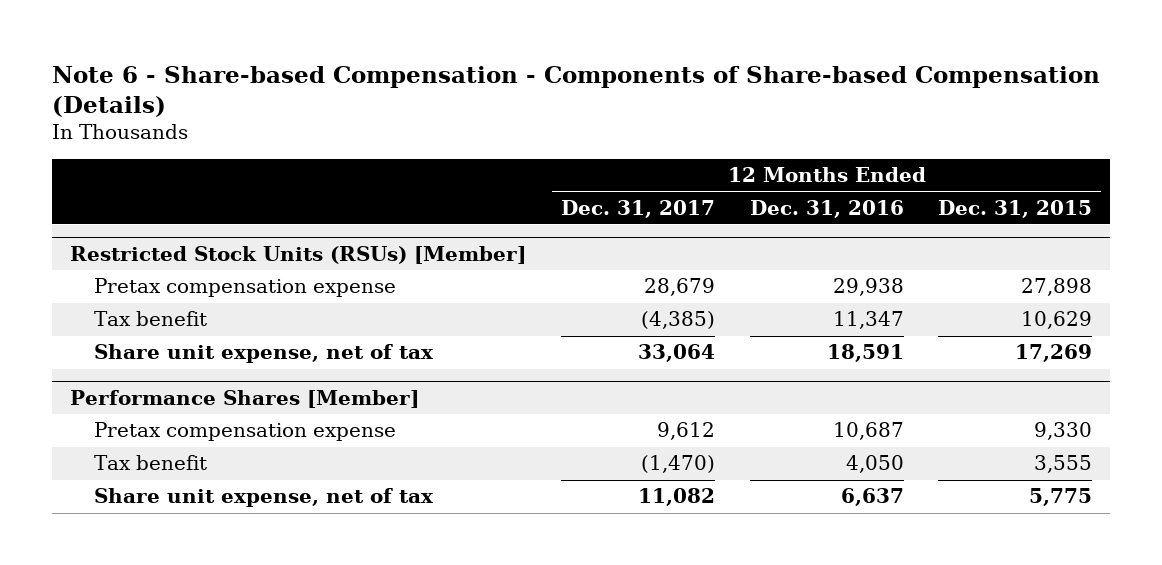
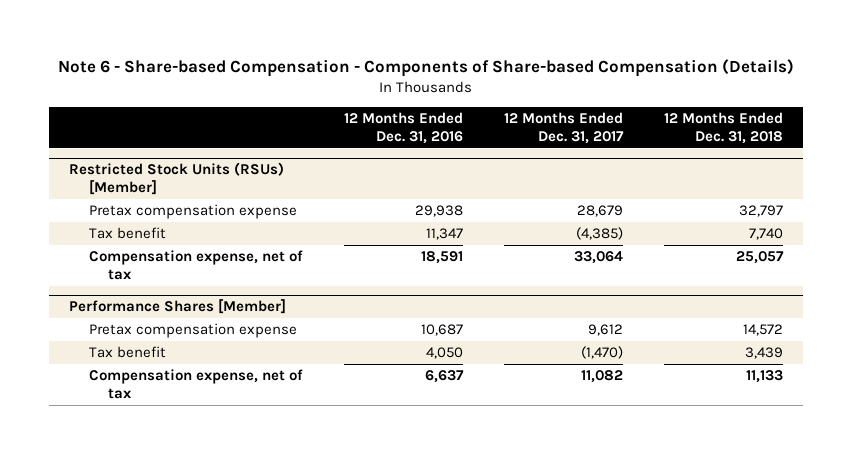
[938,199,1093,218] Dec. 31, 2015 -> none
none -> [663,111,783,144] 12 Months Ended Dec. 31, 2018
[94,344,435,364] Share unit expense, net of tax -> [88,249,303,281] Compensation expense, net of tax
[94,488,435,508] Share unit expense, net of tax -> [88,368,303,400] Compensation expense, net of tax

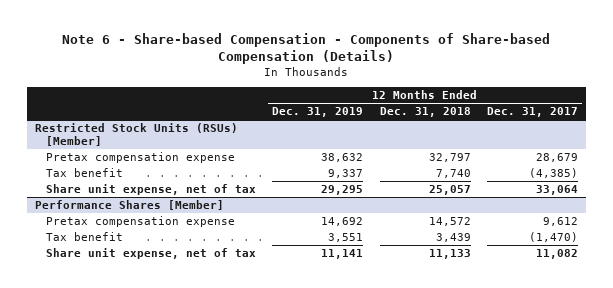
[343,111,463,144] 12 Months Ended Dec. 31, 2016 -> none
none -> [272,107,364,118] Dec. 31, 2019
[88,249,303,281] Compensation expense, net of tax -> [46,184,257,196] Share unit expense, net of tax
[88,368,303,400] Compensation expense, net of tax -> [46,248,257,260] Share unit expense, net of tax

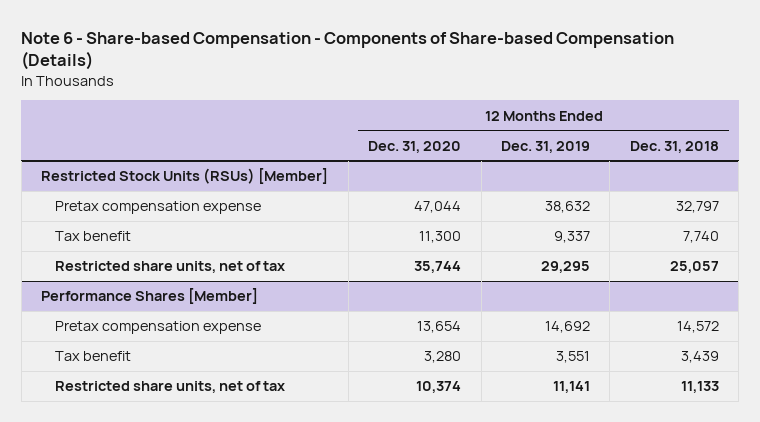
[486,107,578,118] Dec. 31, 2017 -> none
none -> [368,140,462,153] Dec. 31, 2020
[46,184,257,196] Share unit expense, net of tax -> [55,261,286,274] Restricted share units, net of tax
[46,248,257,260] Share unit expense, net of tax -> [55,381,286,394] Restricted share units, net of tax

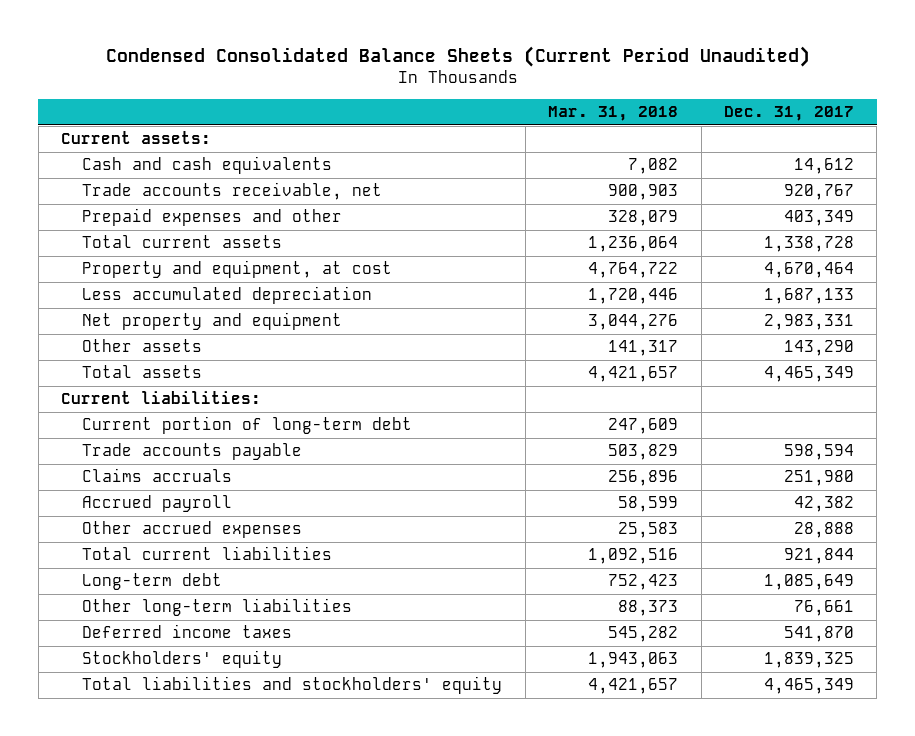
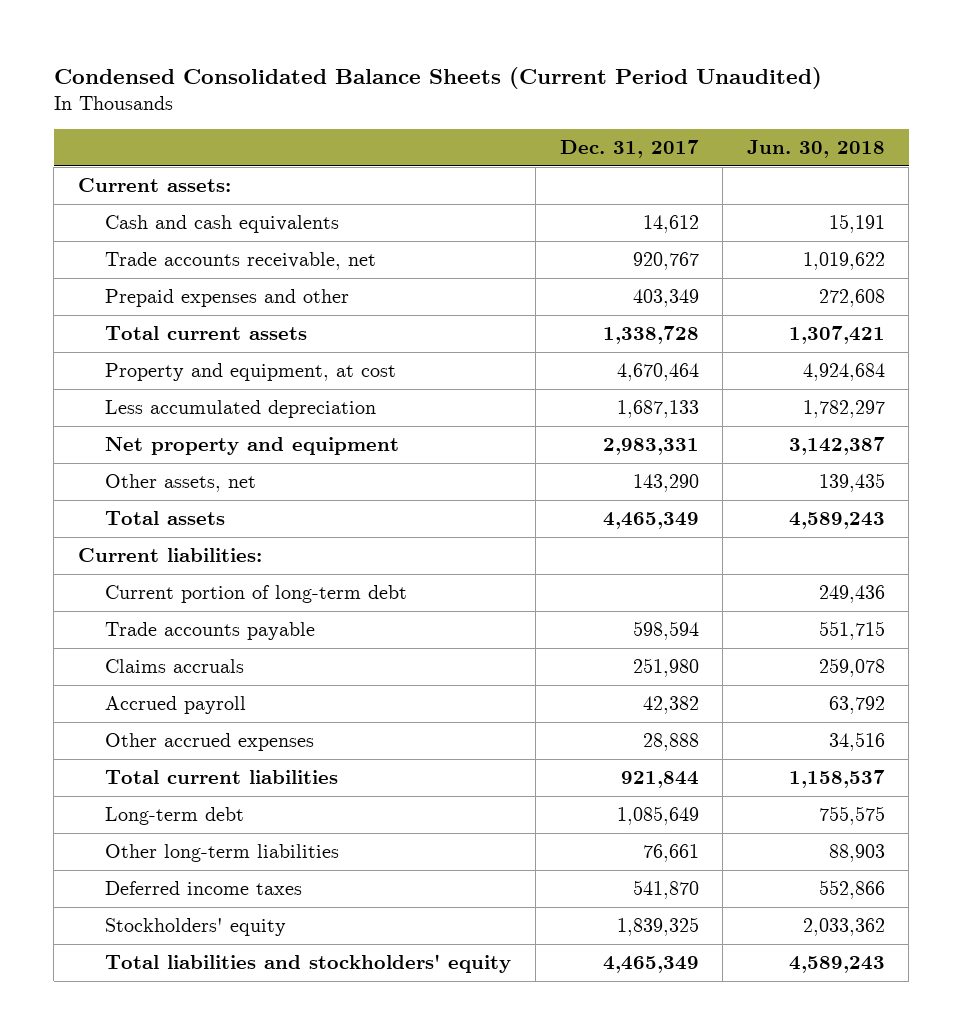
[548,106,679,122] Mar. 31, 2018 -> none
none -> [746,140,885,159] Jun. 30, 2018
[82,339,203,353] Other assets -> [105,473,257,492] Other assets, net

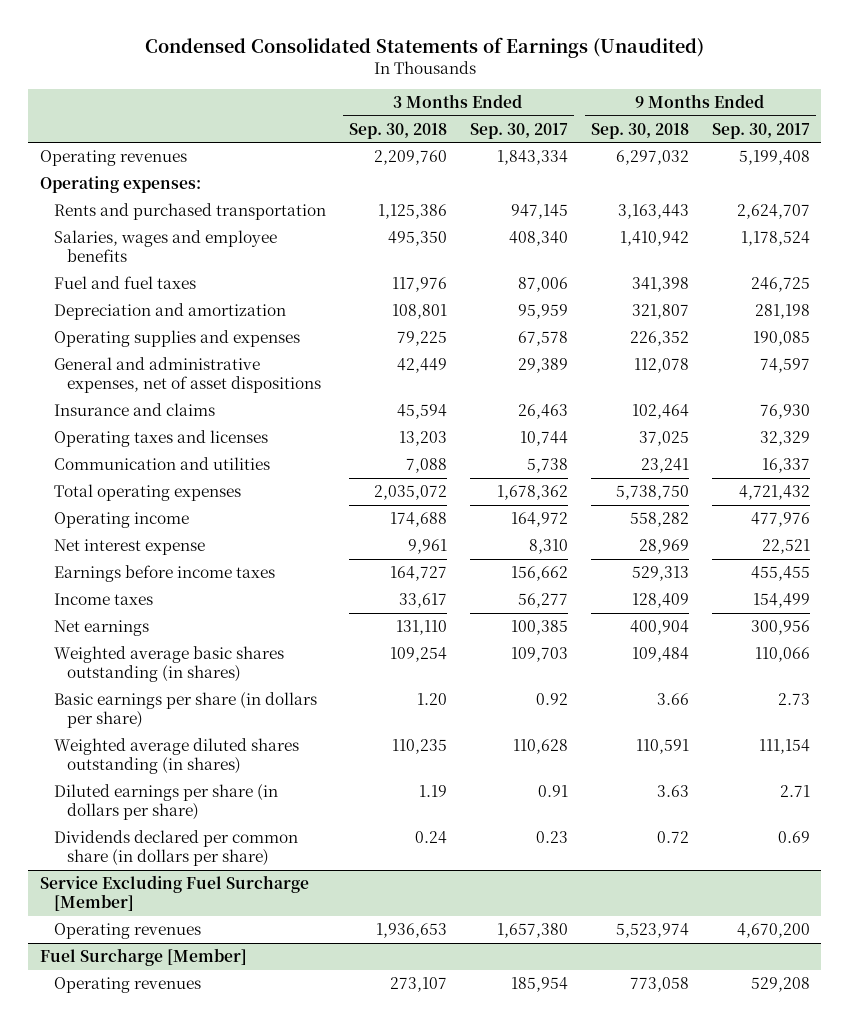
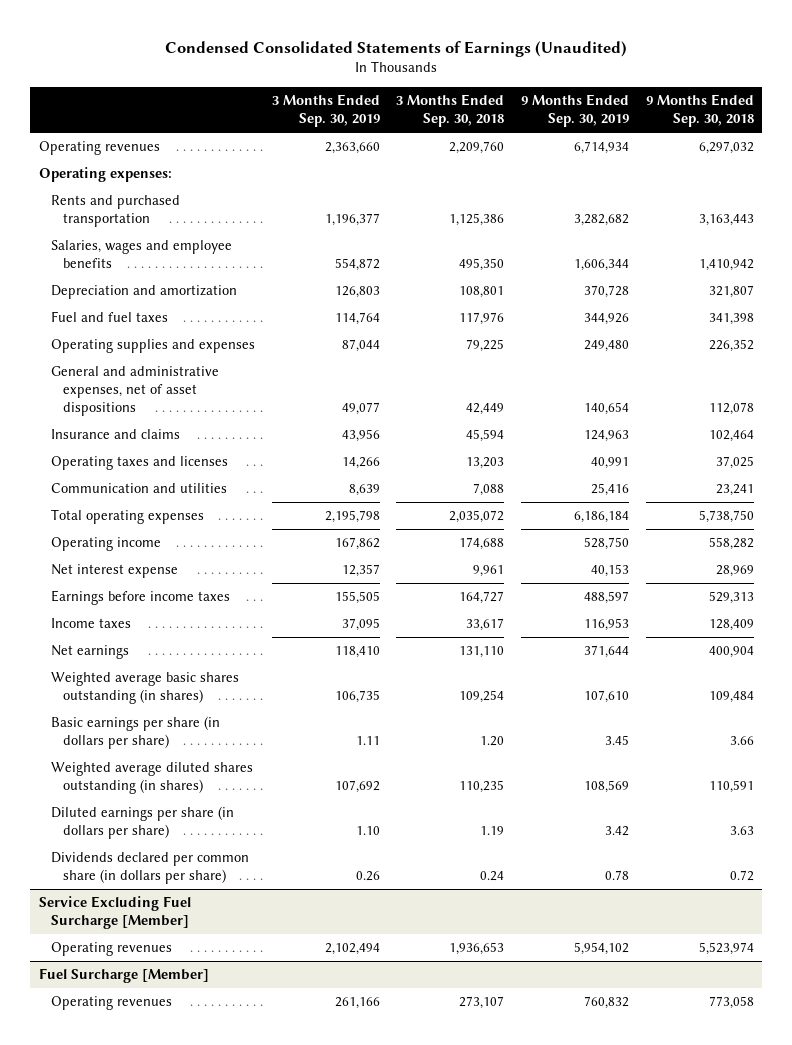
[469,122,568,139] Sep. 30, 2017 -> none
[711,122,810,139] Sep. 30, 2017 -> none
none -> [271,94,380,128] 3 Months Ended Sep. 30, 2019
none -> [520,94,629,128] 9 Months Ended Sep. 30, 2019
[53,276,196,290] Fuel and fuel taxes -> [50,311,168,323] Fuel and fuel taxes

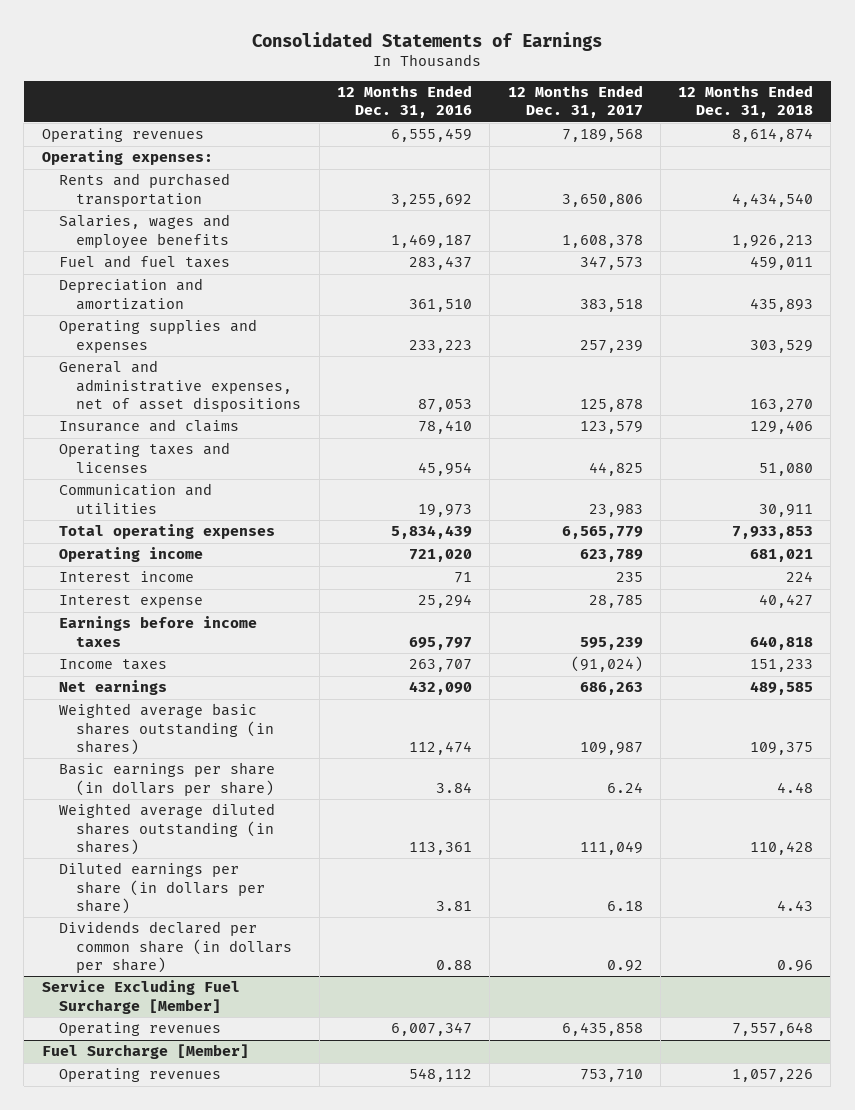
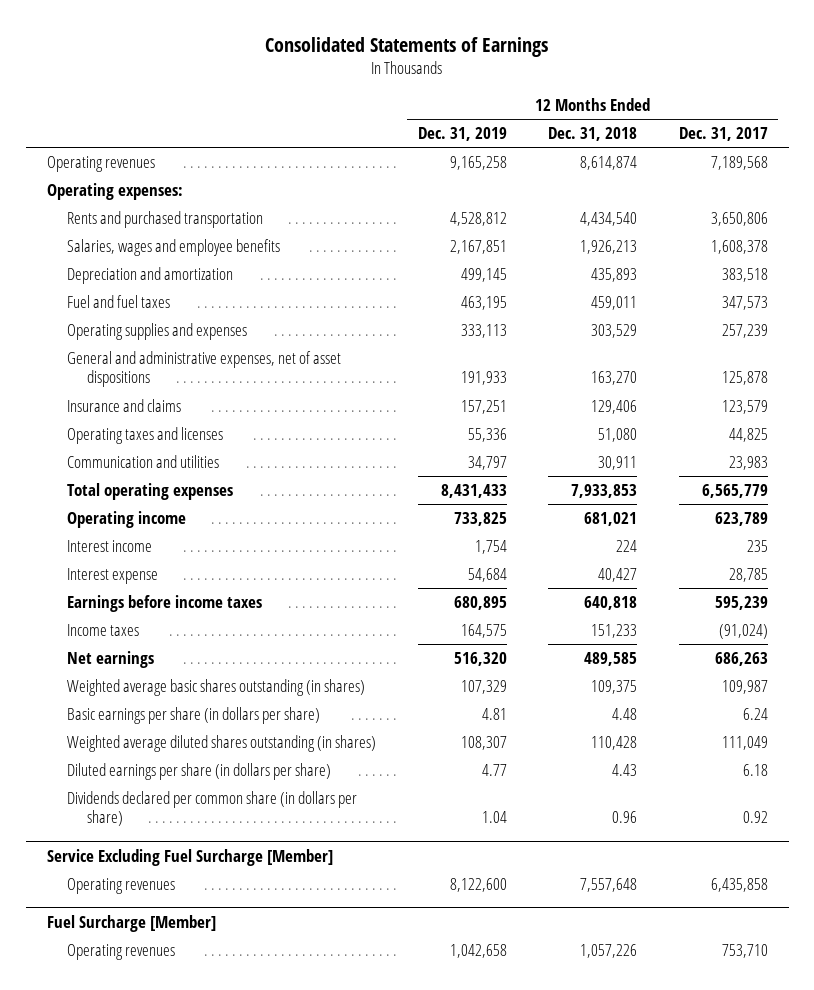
[336,85,472,119] 12 Months Ended Dec. 31, 2016 -> none
none -> [417,127,507,142] Dec. 31, 2019
[59,255,231,269] Fuel and fuel taxes -> [66,295,170,309] Fuel and fuel taxes

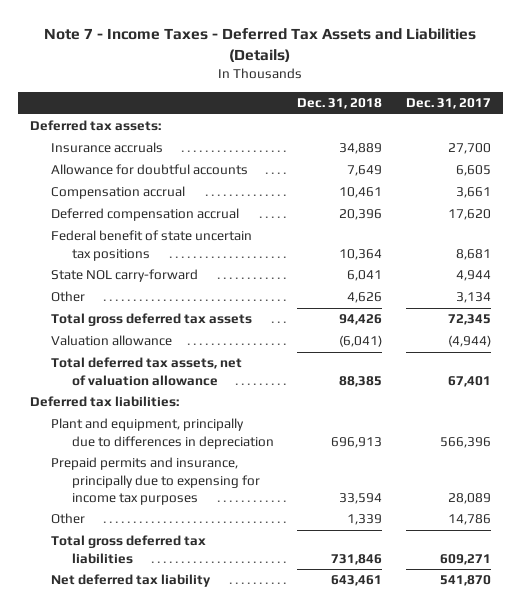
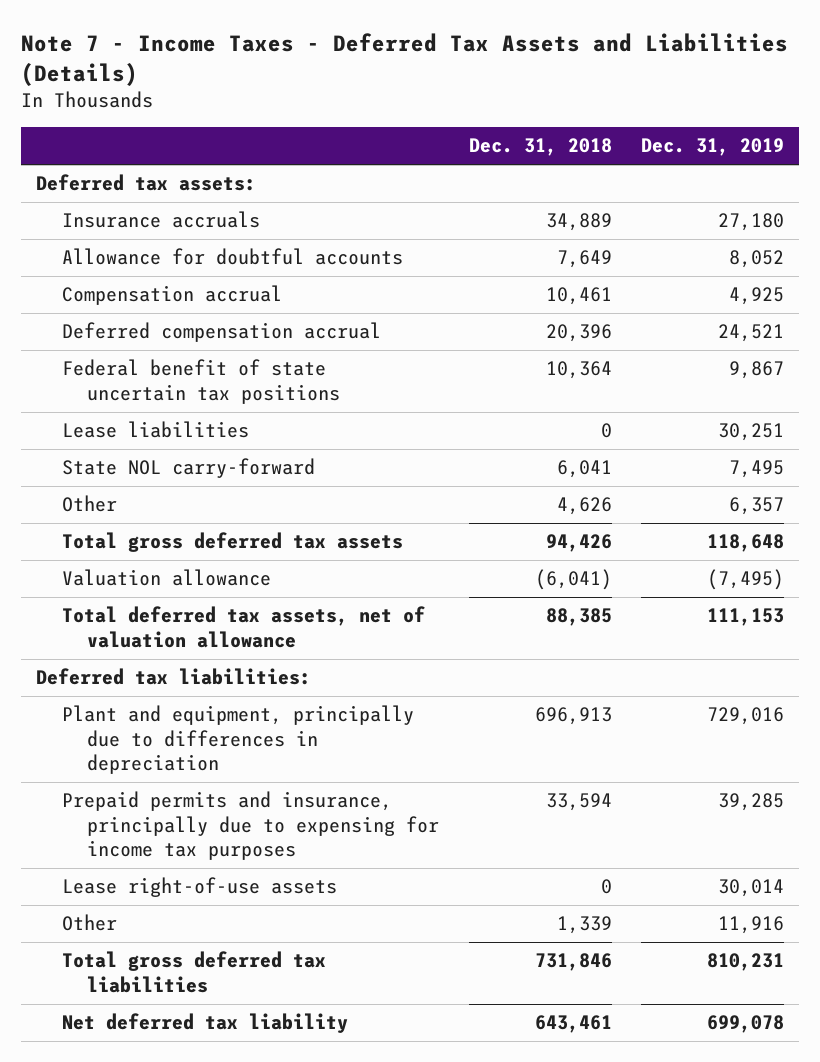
[406,98,492,110] Dec. 31, 2017 -> none
none -> [640,138,784,157] Dec. 31, 2019
none -> [61,421,249,439] Lease liabilities
none -> [61,877,337,898] Lease right-of-use assets

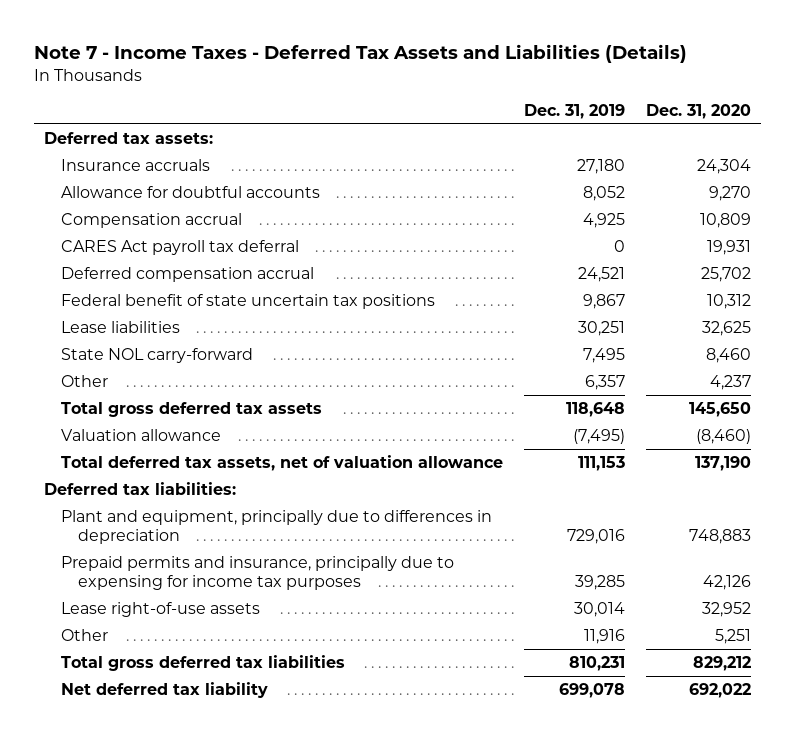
[468,138,612,157] Dec. 31, 2018 -> none
none -> [645,104,751,120] Dec. 31, 2020
none -> [61,240,300,256] CARES Act payroll tax deferral

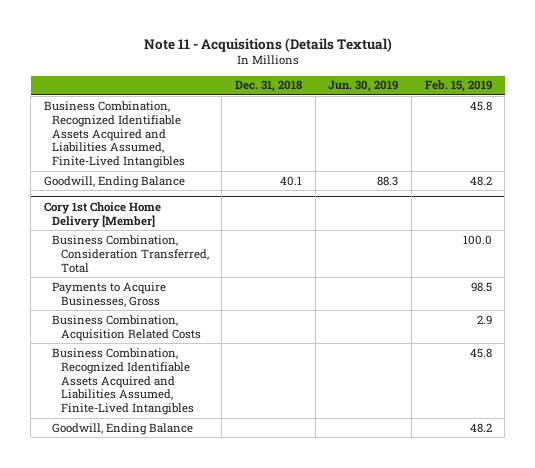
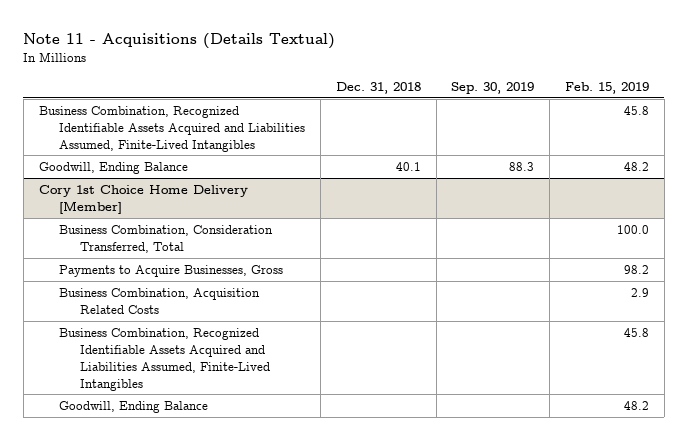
[328,80,399,93] Jun. 30, 2019 -> none
none -> [451,81,535,94] Sep. 30, 2019
[470,281,492,292] 98.5 -> [624,264,650,274] 98.2

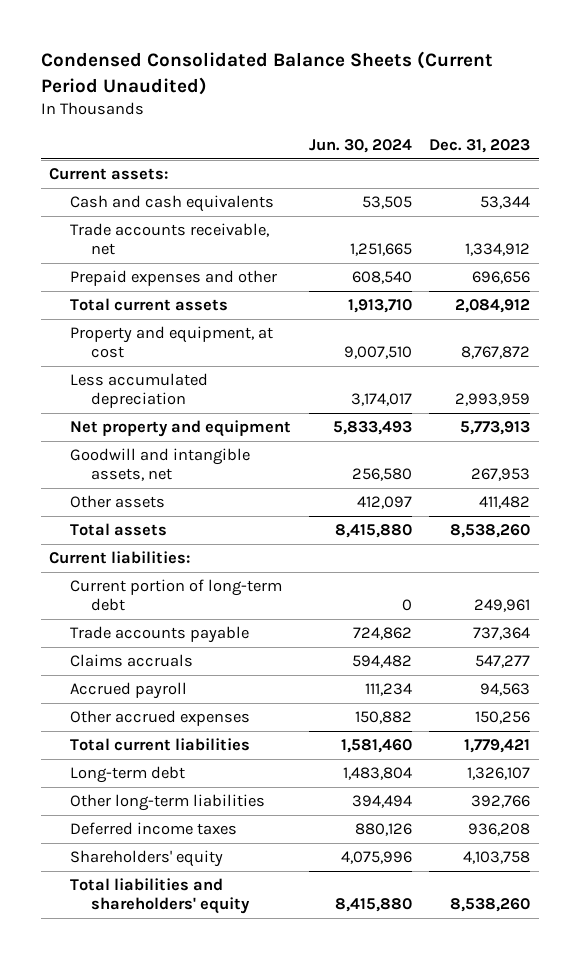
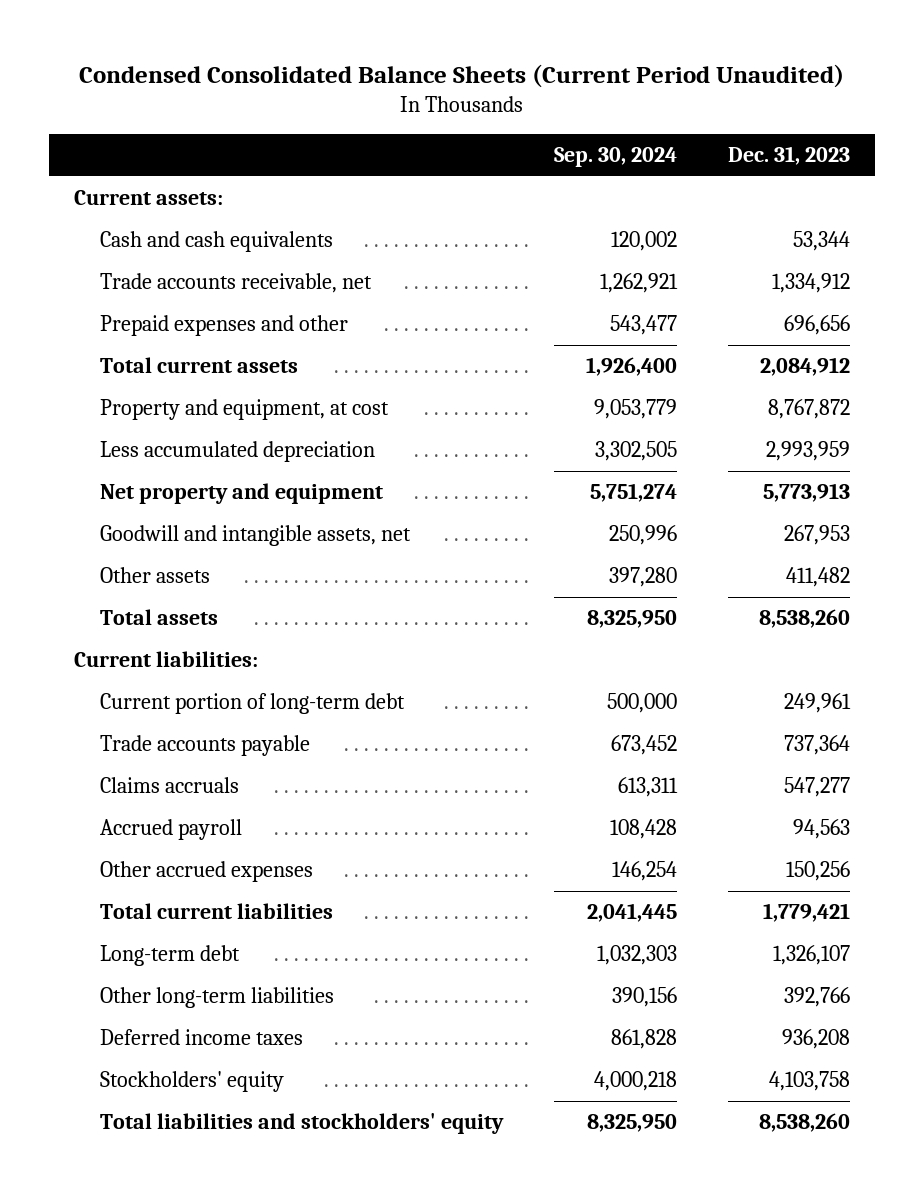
[308,139,412,154] Jun. 30, 2024 -> none
none -> [554,147,678,168] Sep. 30, 2024
[70,850,224,868] Shareholders' equity -> [100,1071,285,1093] Stockholders' equity
[70,878,251,915] Total liabilities and shareholders' equity -> [100,1113,505,1135] Total liabilities and stockholders' equity

